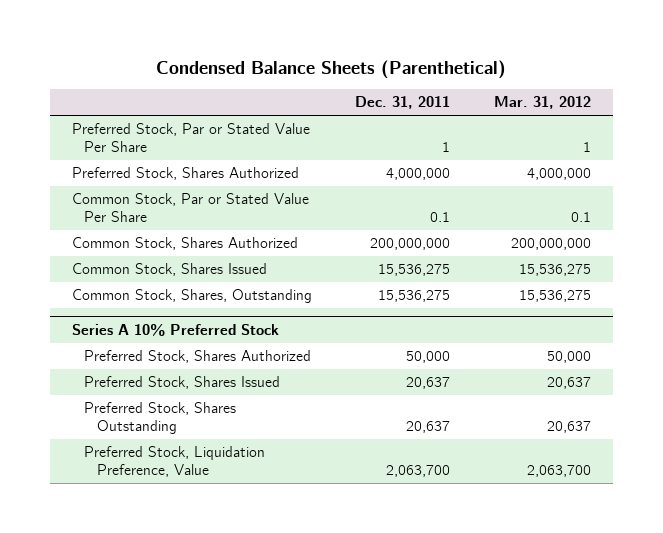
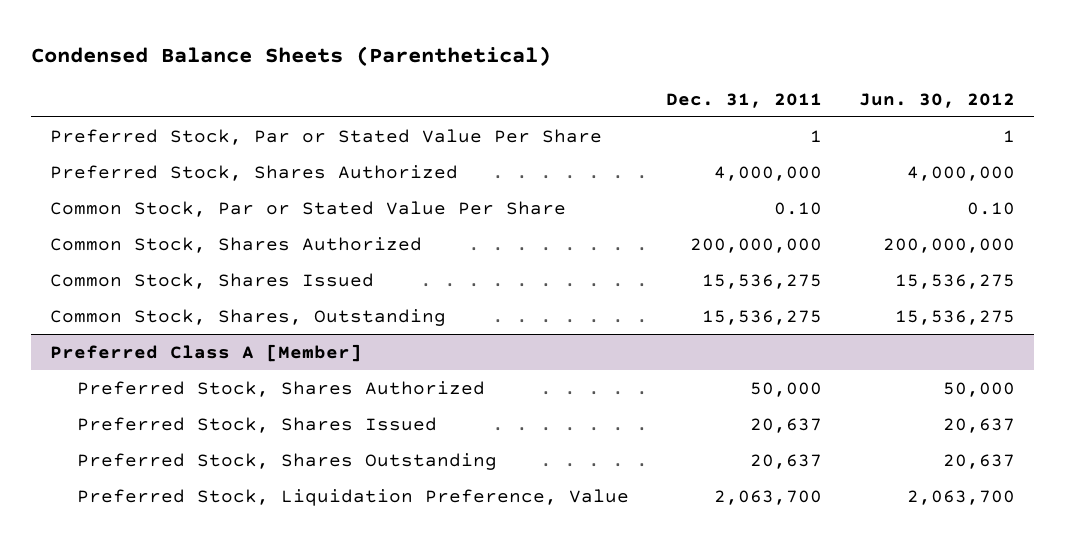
[493,96,591,110] Mar. 31, 2012 -> none
none -> [859,92,1016,108] Jun. 30, 2012
[430,212,451,223] 0.1 -> [774,201,823,215] 0.10
[72,324,280,337] Series A 10% Preferred Stock -> none
none -> [49,343,362,362] Preferred Class A [Member]

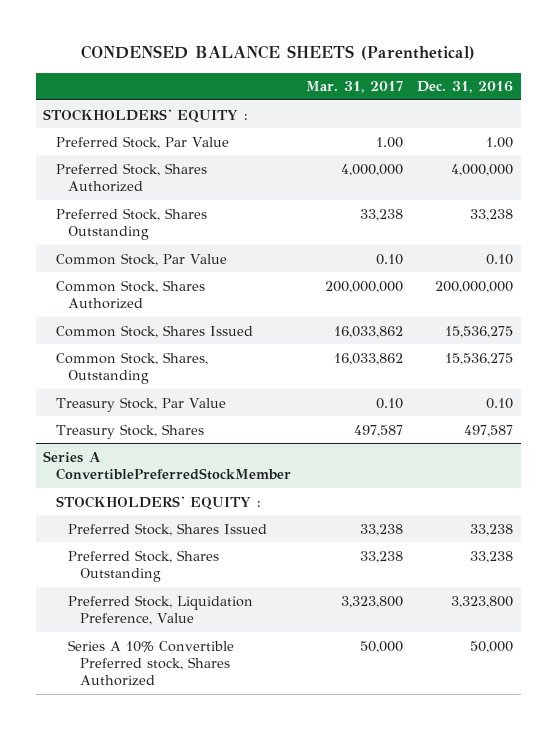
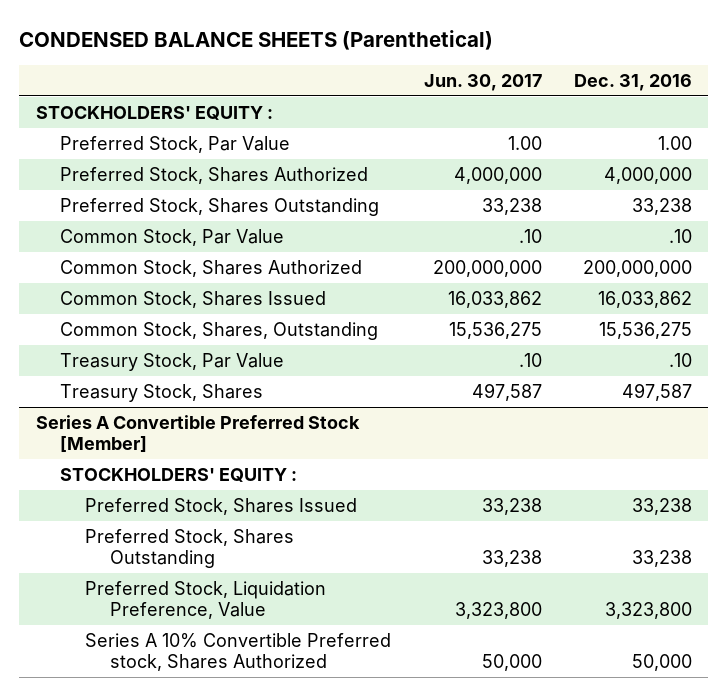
[305,81,403,94] Mar. 31, 2017 -> none
none -> [423,73,542,91] Jun. 30, 2017
[486,253,514,265] 0.10 -> [669,228,693,243] .10
[445,325,514,338] 15,536,275 -> [598,290,693,308] 16,033,862
[486,397,514,409] 0.10 -> [669,352,693,367] .10
[43,450,291,480] Series A ConvertiblePreferredStockMember -> [35,414,360,454] Series A Convertible Preferred Stock [Member]

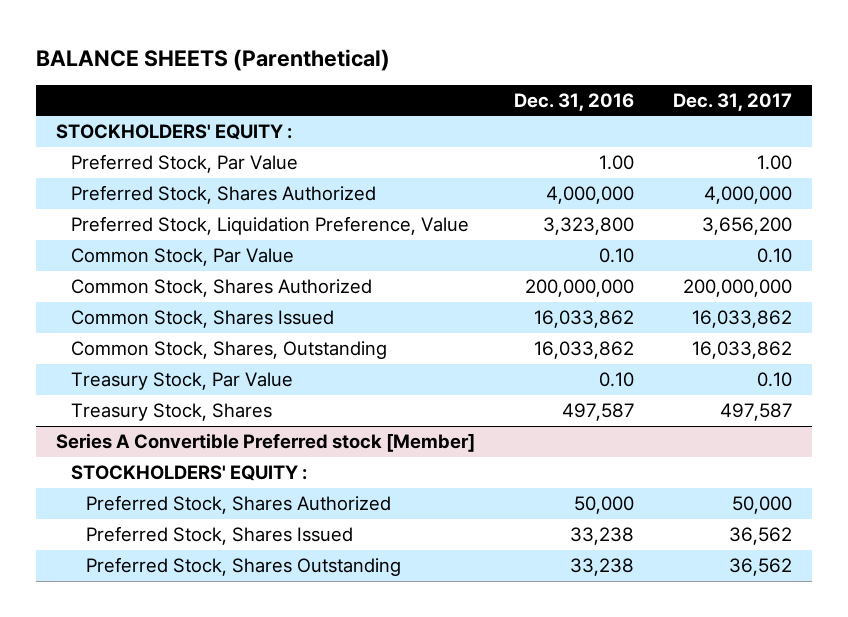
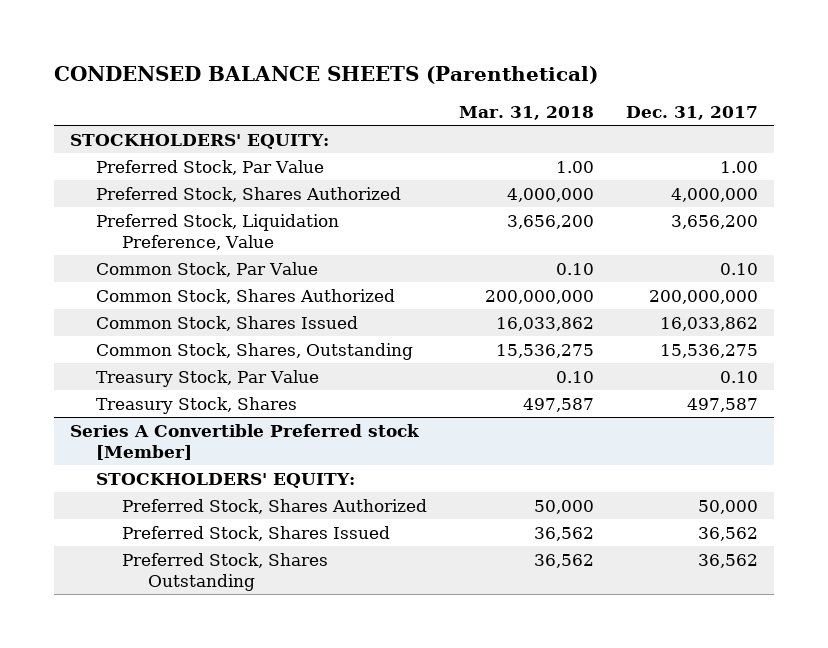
[35,48,390,71] BALANCE SHEETS (Parenthetical) -> [54,65,599,84] CONDENSED BALANCE SHEETS (Parenthetical)
[513,92,634,111] Dec. 31, 2016 -> none
none -> [458,105,594,120] Mar. 31, 2018
[55,124,292,141] STOCKHOLDERS' EQUITY : -> [70,133,330,149] STOCKHOLDERS' EQUITY:
[692,341,793,360] 16,033,862 -> [659,343,758,358] 15,536,275
[70,465,307,482] STOCKHOLDERS' EQUITY : -> [95,472,355,488] STOCKHOLDERS' EQUITY:

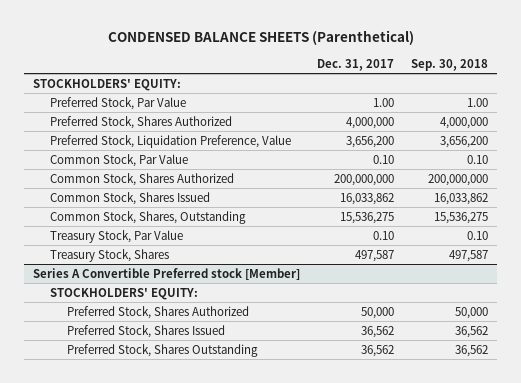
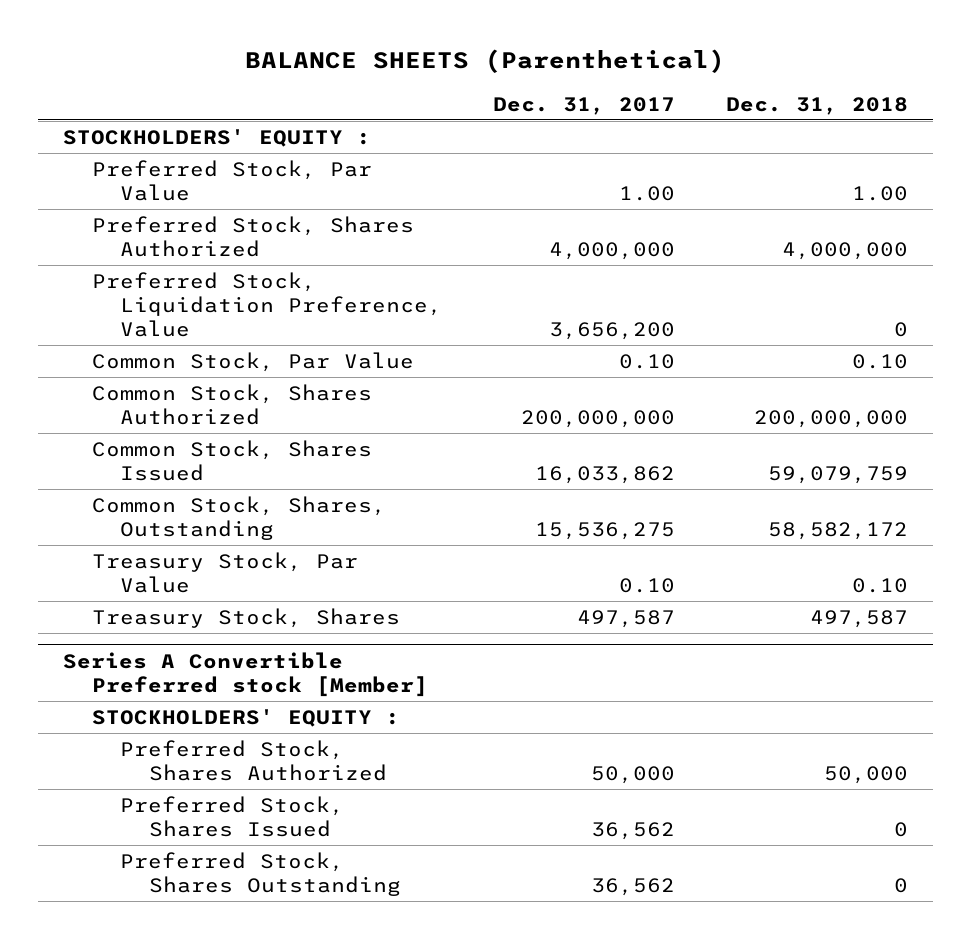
[107,30,414,46] CONDENSED BALANCE SHEETS (Parenthetical) -> [245,49,726,74] BALANCE SHEETS (Parenthetical)
[411,59,489,72] Sep. 30, 2018 -> none
none -> [725,96,908,115] Dec. 31, 2018
[32,78,181,91] STOCKHOLDERS' EQUITY: -> [63,128,372,147] STOCKHOLDERS' EQUITY :
[50,287,199,300] STOCKHOLDERS' EQUITY: -> [91,708,400,727] STOCKHOLDERS' EQUITY :

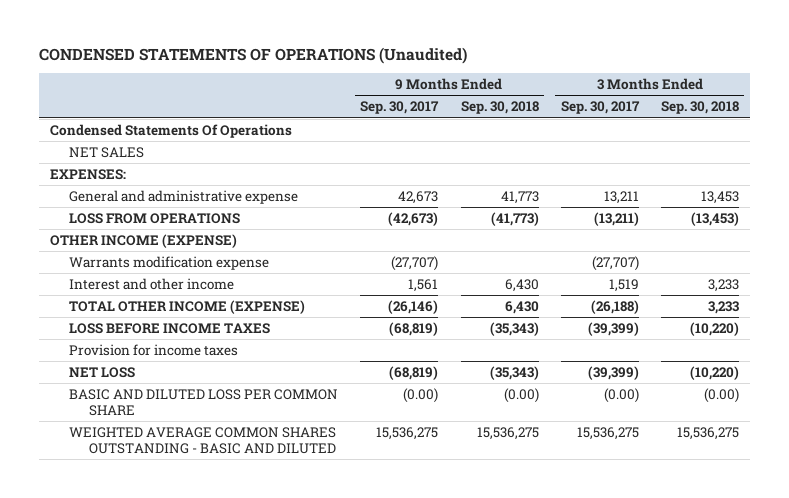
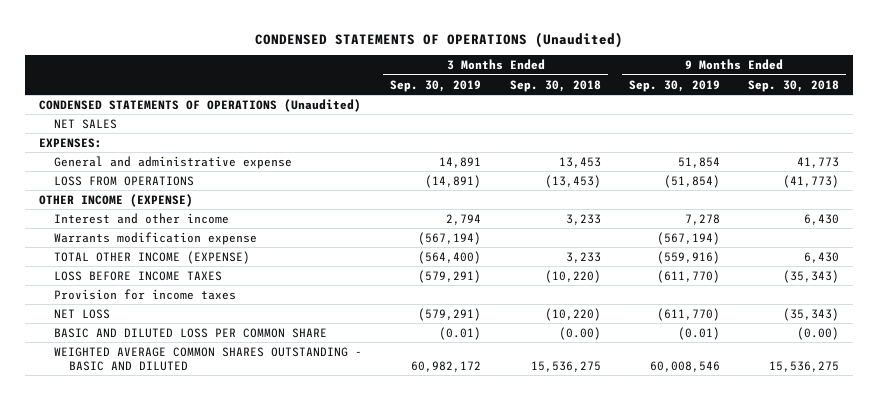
[360,101,440,115] Sep. 30, 2017 -> none
[560,101,640,115] Sep. 30, 2017 -> none
none -> [390,79,482,92] Sep. 30, 2019
none -> [629,79,721,92] Sep. 30, 2019
[49,123,292,138] Condensed Statements Of Operations -> [39,98,362,112] CONDENSED STATEMENTS OF OPERATIONS (Unaudited)
[69,255,270,270] Warrants modification expense -> [54,231,258,245] Warrants modification expense

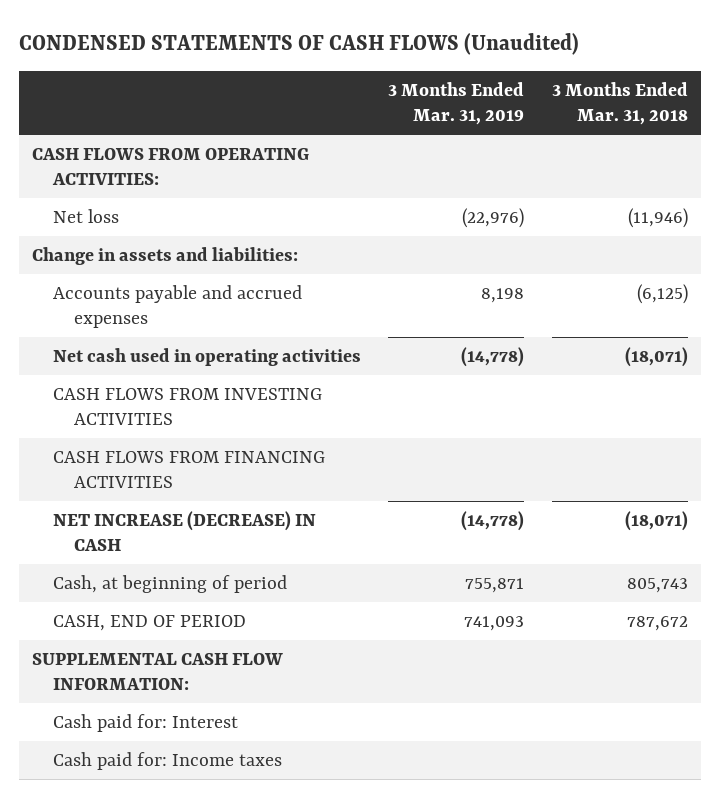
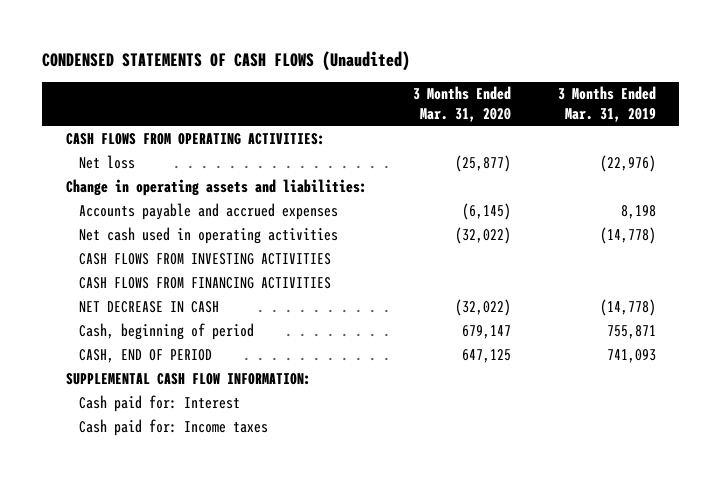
[551,81,688,126] 3 Months Ended Mar. 31, 2018 -> none
none -> [413,86,512,123] 3 Months Ended Mar. 31, 2020
[32,246,299,265] Change in assets and liabilities: -> [65,179,367,197] Change in operating assets and liabilities:
[53,510,317,552] NET INCREASE (DECREASE) IN CASH -> [78,301,219,314] NET DECREASE IN CASH
[53,574,288,593] Cash, at beginning of period -> [78,323,254,341] Cash, beginning of period

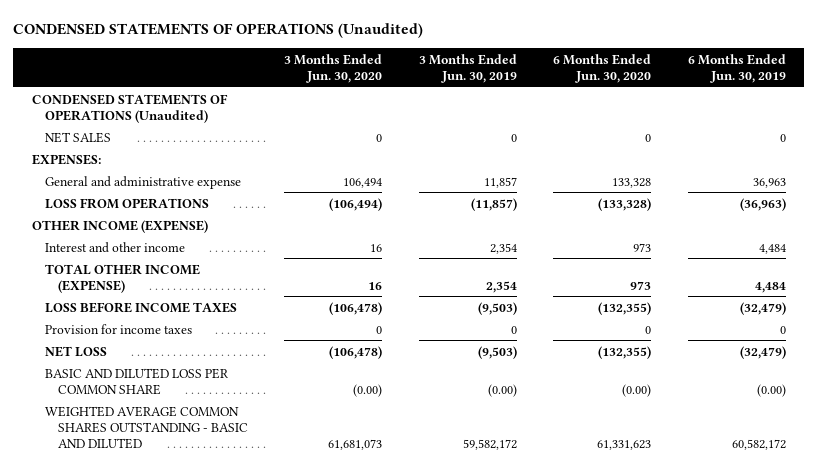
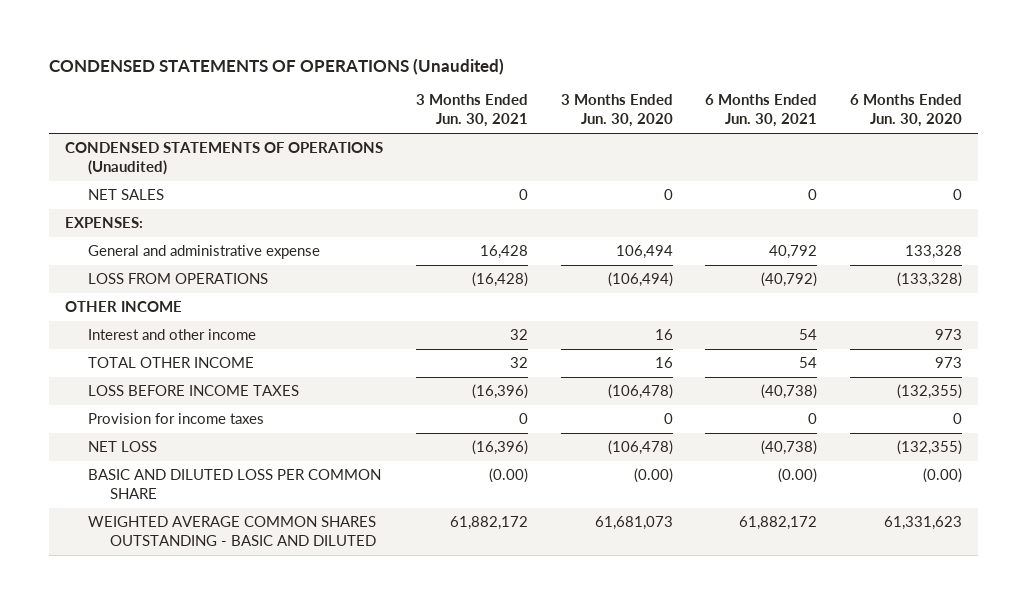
[418,53,517,83] 3 Months Ended Jun. 30, 2019 -> none
[687,53,786,83] 6 Months Ended Jun. 30, 2019 -> none
none -> [416,94,529,128] 3 Months Ended Jun. 30, 2021
none -> [705,94,818,128] 6 Months Ended Jun. 30, 2021
[31,219,208,233] OTHER INCOME (EXPENSE) -> [65,301,183,313] OTHER INCOME
[44,263,200,293] TOTAL OTHER INCOME (EXPENSE) -> [87,357,254,369] TOTAL OTHER INCOME

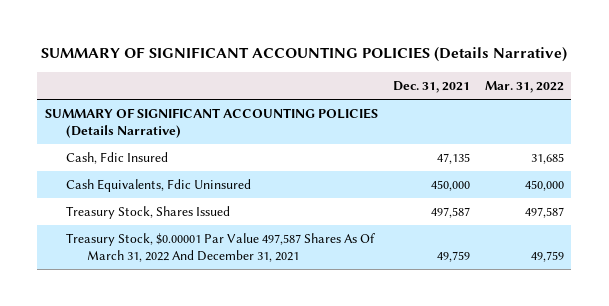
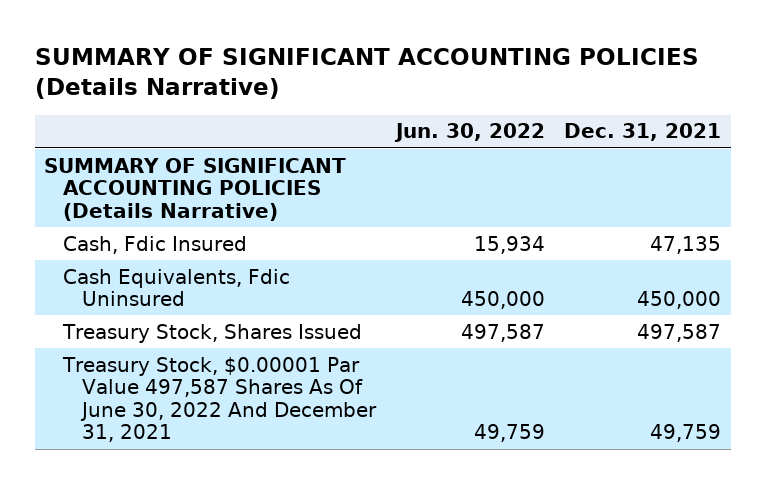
[484,81,564,94] Mar. 31, 2022 -> none
none -> [393,123,545,143] Jun. 30, 2022
[65,233,375,263] Treasury Stock, $0.00001 Par Value 497,587 Shares As Of March 31, 2022 And December 31, 2021 -> [62,356,377,443] Treasury Stock, $0.00001 Par Value 497,587 Shares As Of June 30, 2022 And December 31, 2021

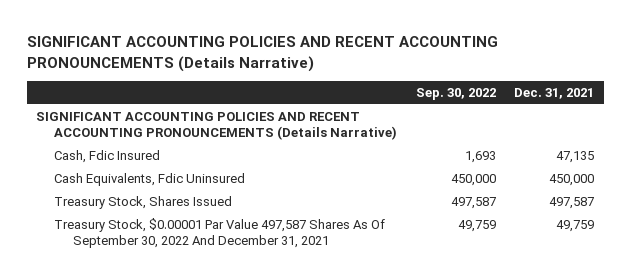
[34,47,699,100] SUMMARY OF SIGNIFICANT ACCOUNTING POLICIES (Details Narrative) -> [26,36,498,72] SIGNIFICANT ACCOUNTING POLICIES AND RECENT ACCOUNTING PRONOUNCEMENTS (Details Narrative)
[393,123,545,143] Jun. 30, 2022 -> none
none -> [415,87,496,100] Sep. 30, 2022
[44,157,347,221] SUMMARY OF SIGNIFICANT ACCOUNTING POLICIES (Details Narrative) -> [36,112,398,141] SIGNIFICANT ACCOUNTING POLICIES AND RECENT ACCOUNTING PRONOUNCEMENTS (Details Narrative)
[62,356,377,443] Treasury Stock, $0.00001 Par Value 497,587 Shares As Of June 30, 2022 And December 31, 2021 -> [54,218,386,249] Treasury Stock, $0.00001 Par Value 497,587 Shares As Of September 30, 2022 And December 31, 2021

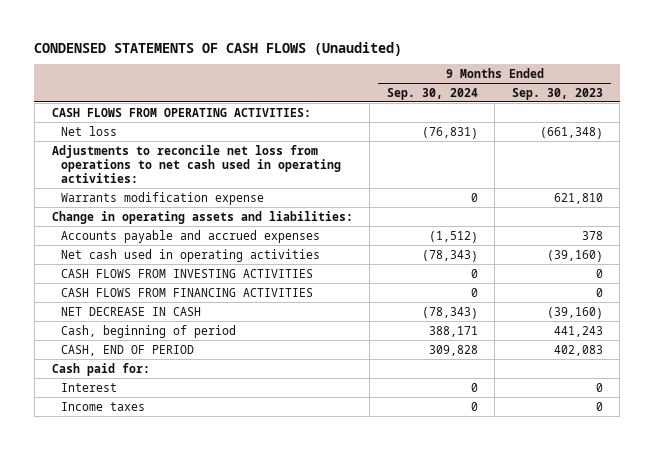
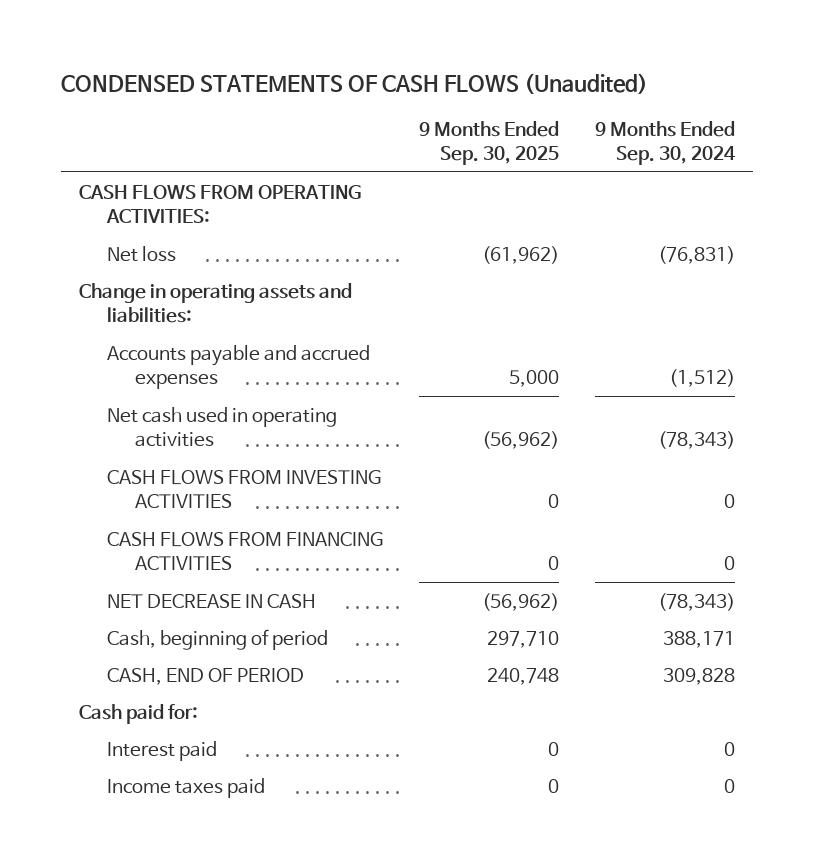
[511,87,603,100] Sep. 30, 2023 -> none
none -> [418,120,559,166] 9 Months Ended Sep. 30, 2025
[51,144,341,183] Adjustments to reconcile net loss from operations to net cash used in operating activities: -> none
[60,191,264,205] Warrants modification expense -> none
[60,382,117,392] Interest -> [107,740,218,761] Interest paid
[60,401,145,411] Income taxes -> [107,777,266,798] Income taxes paid

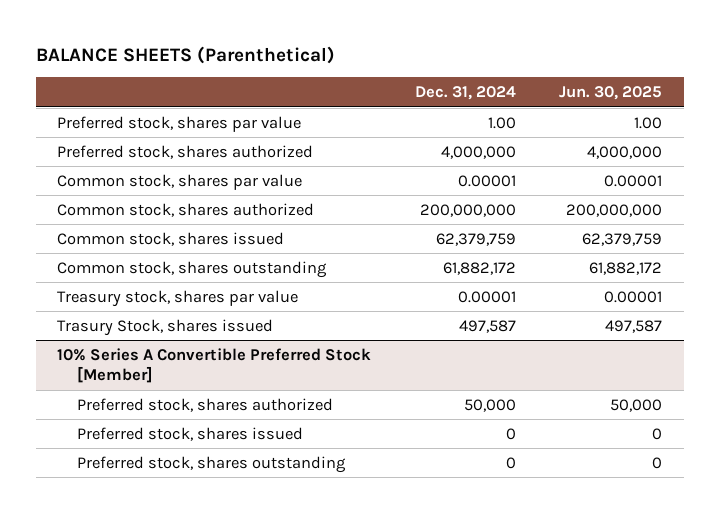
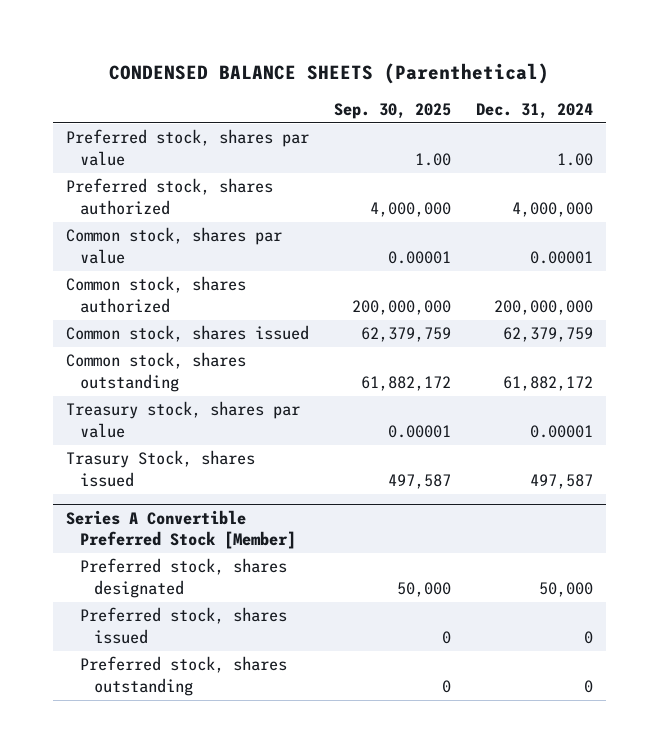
[35,45,335,64] BALANCE SHEETS (Parenthetical) -> [109,62,550,84] CONDENSED BALANCE SHEETS (Parenthetical)
[559,86,663,101] Jun. 30, 2025 -> none
none -> [333,103,451,120] Sep. 30, 2025
[57,347,372,384] 10% Series A Convertible Preferred Stock [Member] -> [65,510,296,550] Series A Convertible Preferred Stock [Member]
[76,397,333,412] Preferred stock, shares authorized -> [79,558,287,598] Preferred stock, shares designated

